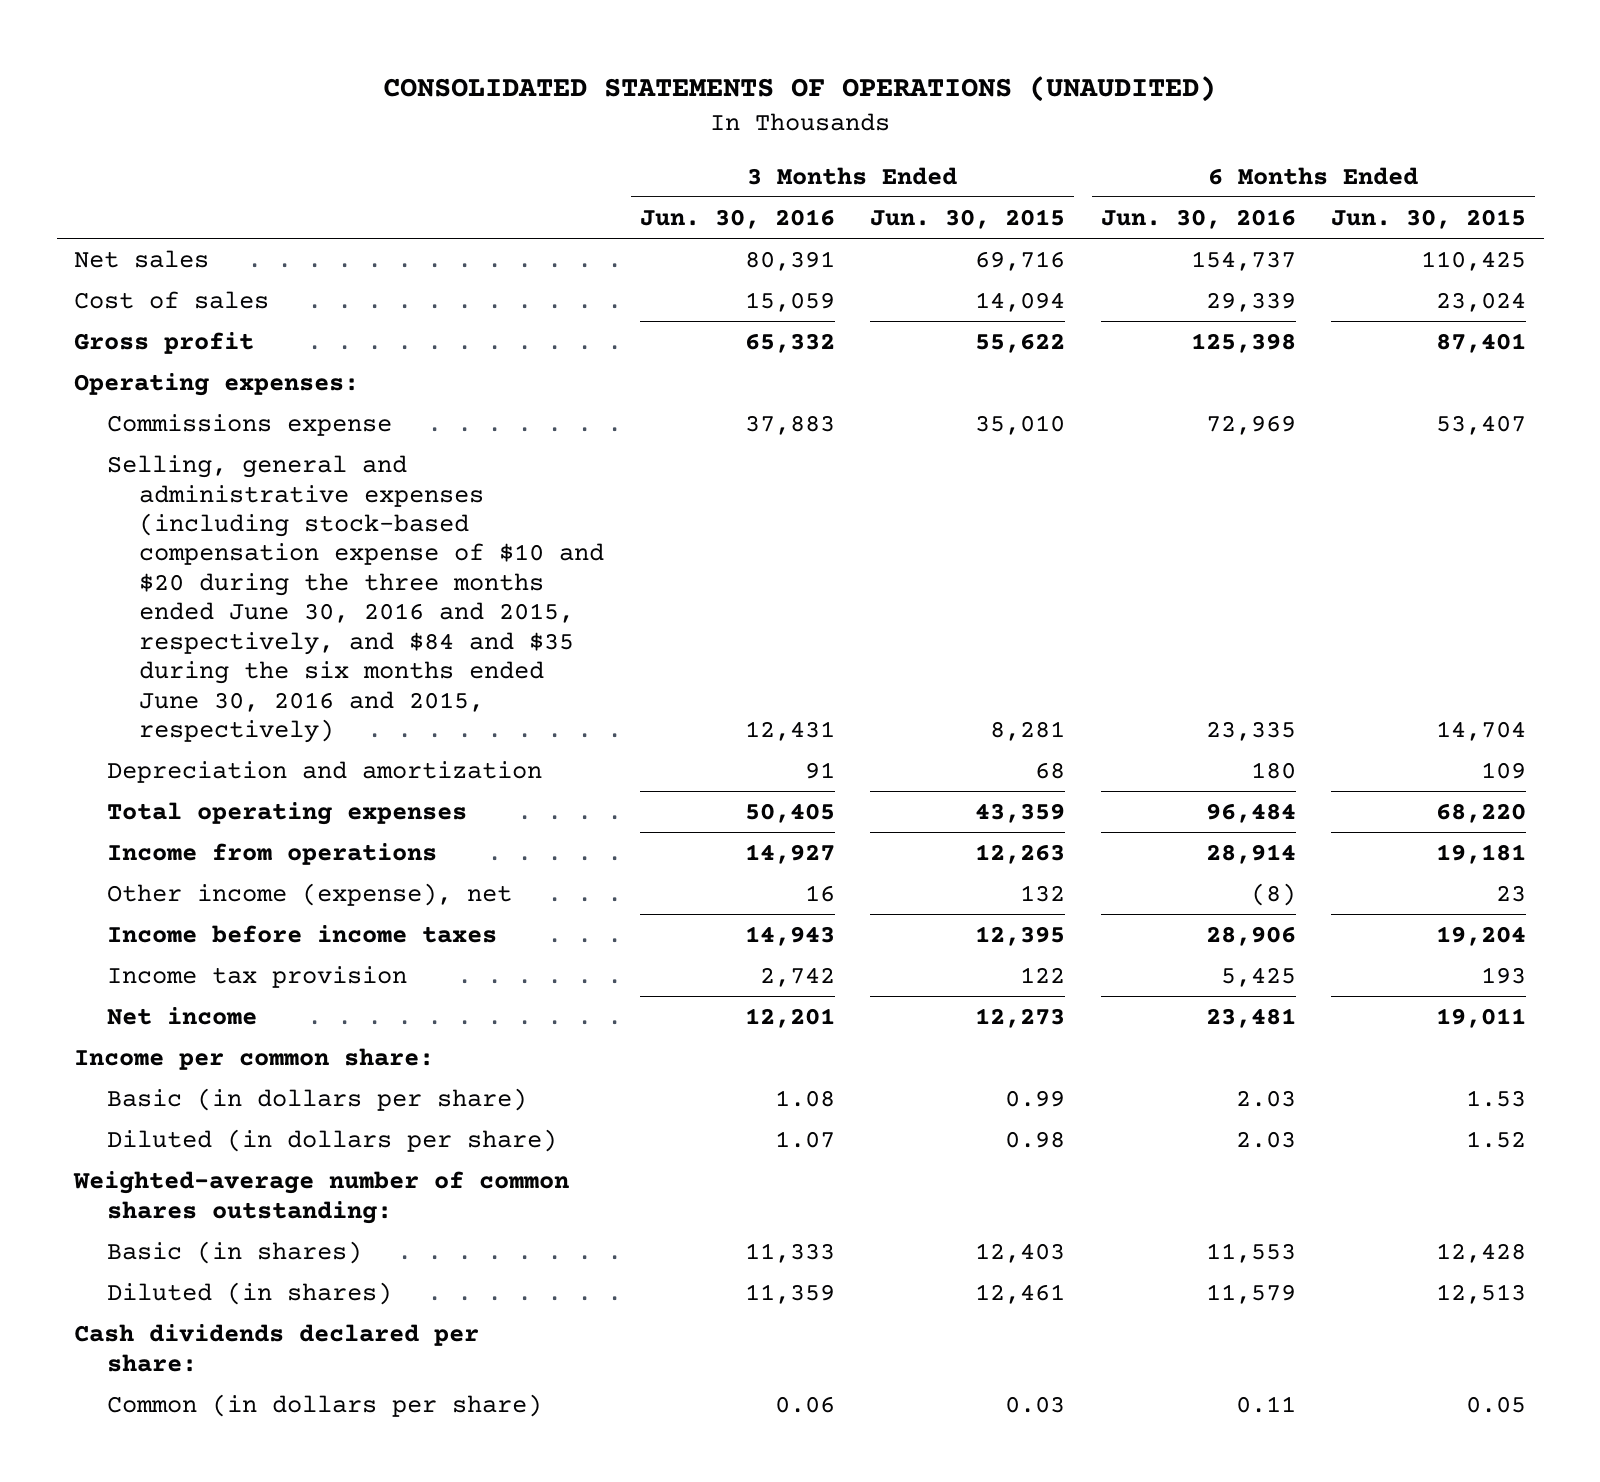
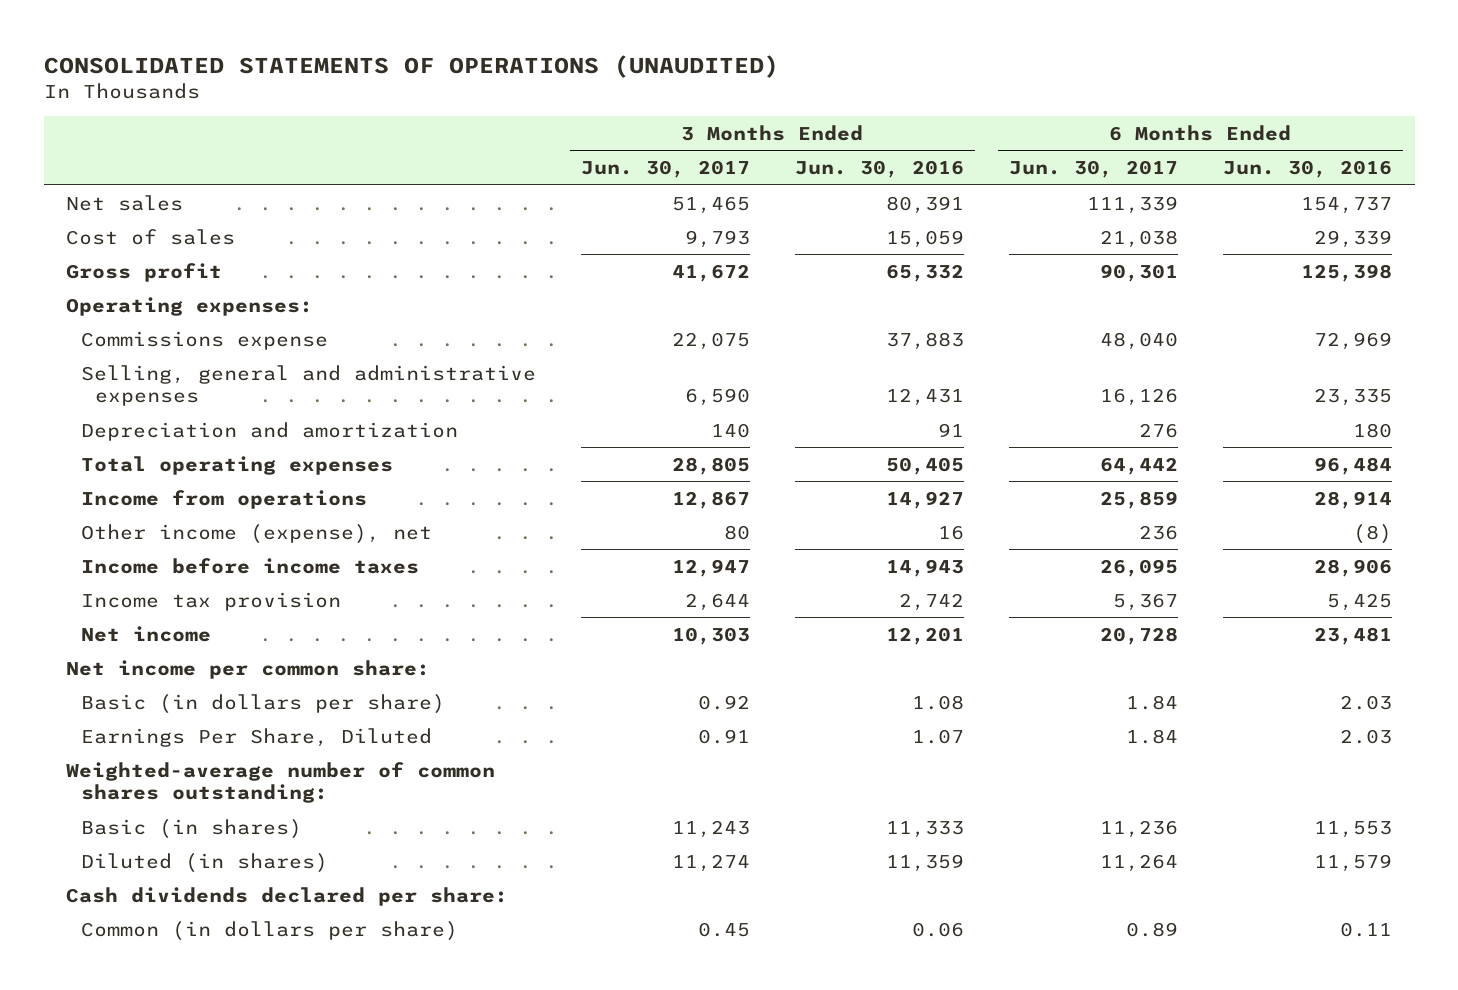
[870,208,1066,229] Jun. 30, 2015 -> none
[1330,208,1526,229] Jun. 30, 2015 -> none
none -> [580,160,750,179] Jun. 30, 2017
none -> [1008,160,1178,179] Jun. 30, 2017
[106,455,605,744] Selling, general and administrative expenses (including stock-based compensation expense of $10 and $20 during the three months ended June 30, 2016 and 2015, respectively, and $84 and $35 during the six months ended June 30, 2016 and 2015, respectively) -> [80,364,536,407] Selling, general and administrative expenses
[74,1048,435,1071] Income per common share: -> [66,659,431,679] Net income per common share:
[106,1129,557,1153] Diluted (in dollars per share) -> [80,727,432,747] Earnings Per Share, Diluted

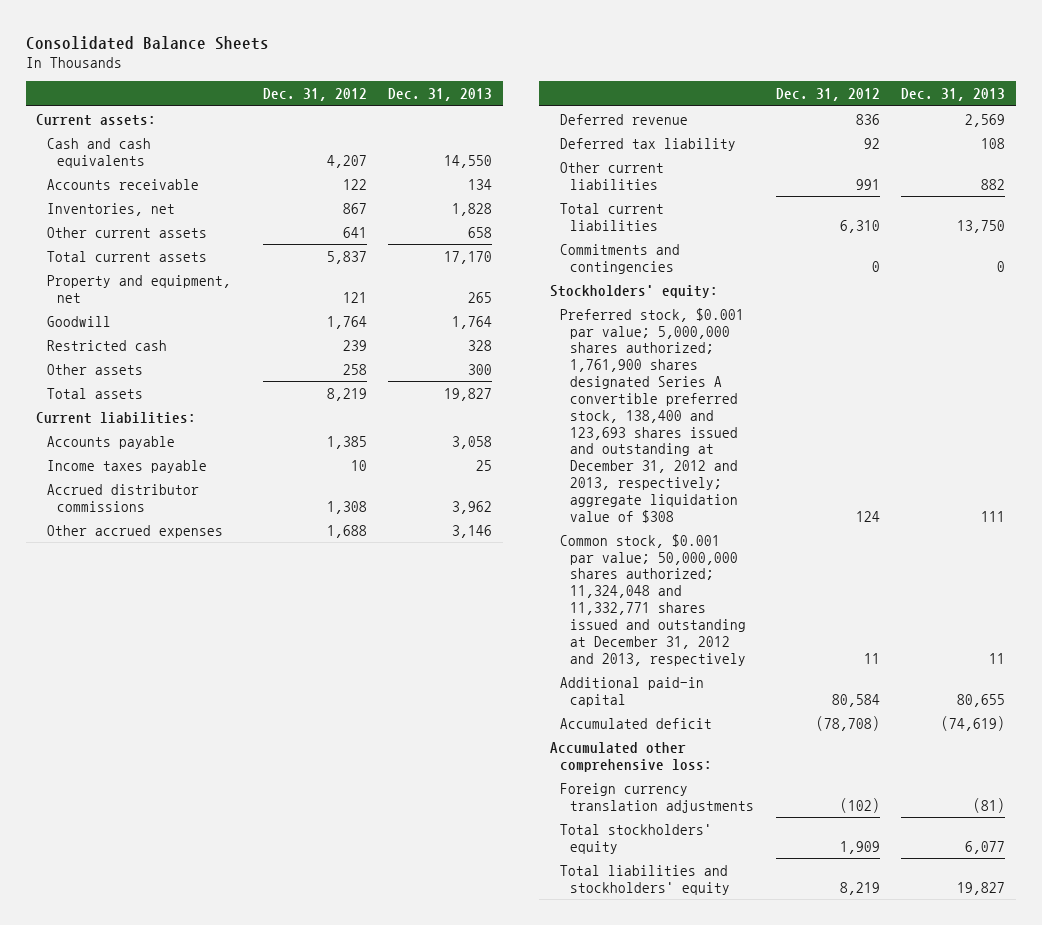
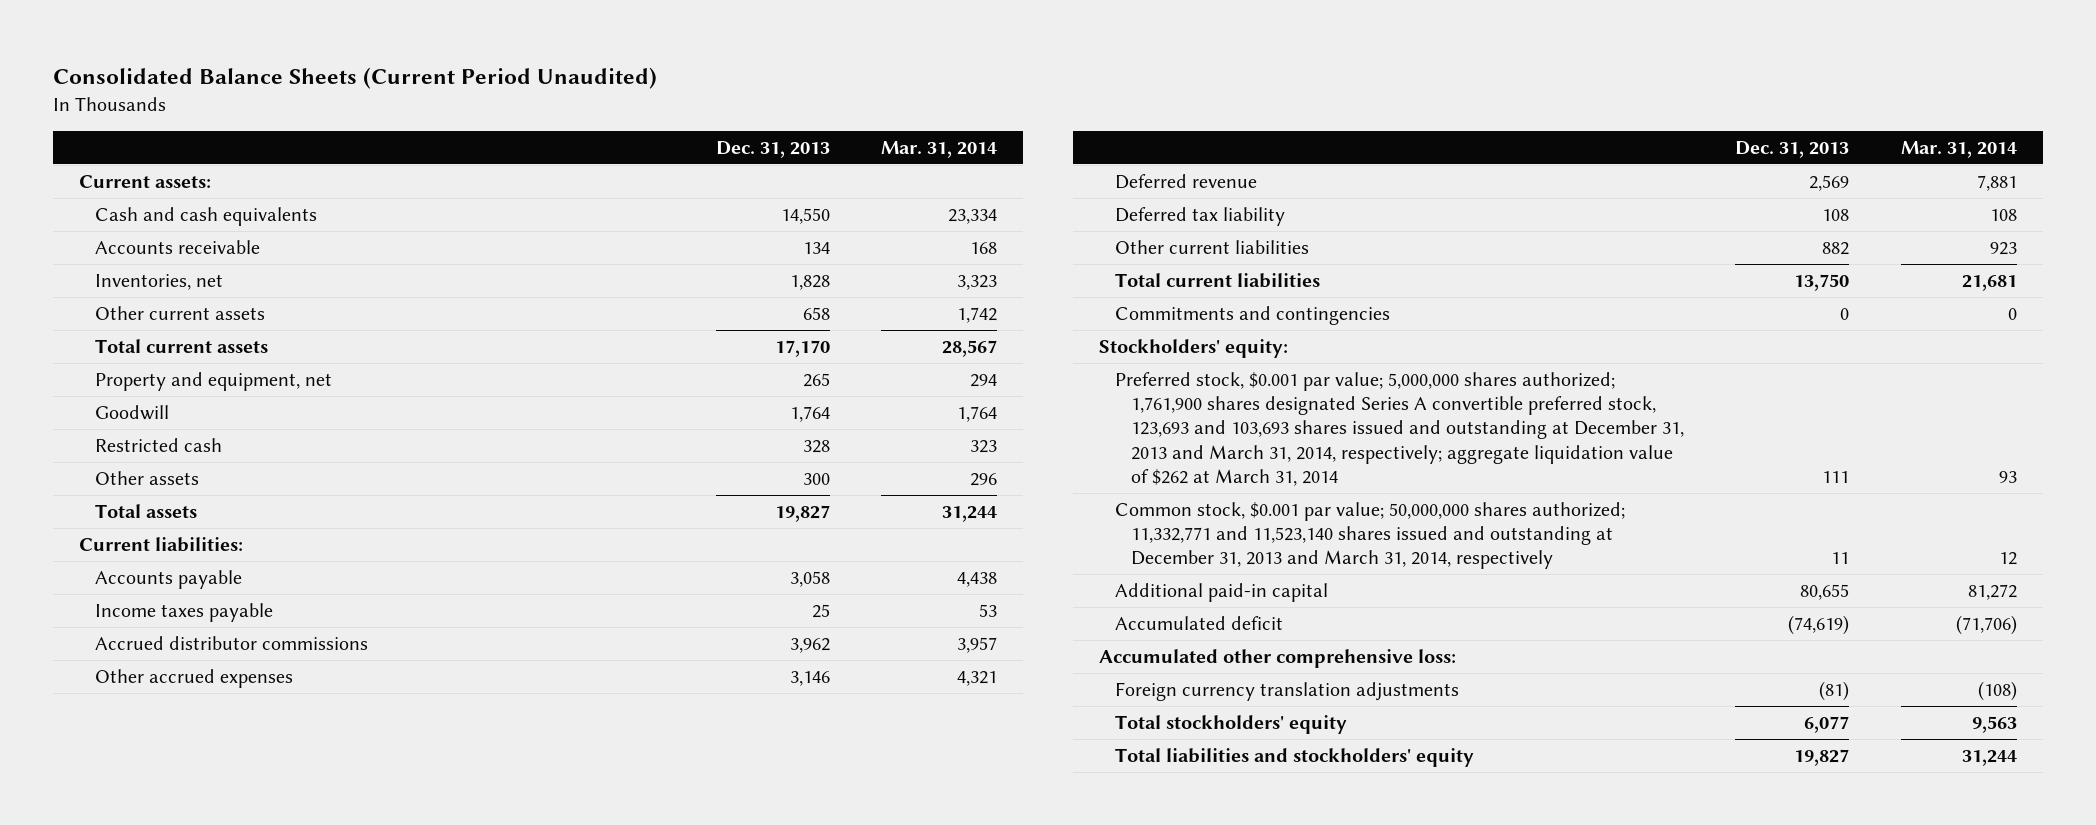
[25,35,269,50] Consolidated Balance Sheets -> [53,67,658,90] Consolidated Balance Sheets (Current Period Unaudited)
[262,88,367,102] Dec. 31, 2012 -> none
none -> [881,141,998,159] Mar. 31, 2014
[559,307,744,523] Preferred stock, $0.001 par value; 5,000,000 shares authorized; 1,761,900 shares designated Series A convertible preferred stock, 138,400 and 123,693 shares issued and outstanding at December 31, 2012 and 2013, respectively; aggregate liquidation value of $308 -> [1114,371,1684,486] Preferred stock, $0.001 par value; 5,000,000 shares authorized; 1,761,900 shares designated Series A convertible preferred stock, 123,693 and 103,693 shares issued and outstanding at December 31, 2013 and March 31, 2014, respectively; aggregate liquidation value of $262 at March 31, 2014
[559,533,747,666] Common stock, $0.001 par value; 50,000,000 shares authorized; 11,324,048 and 11,332,771 shares issued and outstanding at December 31, 2012 and 2013, respectively -> [1114,501,1625,570] Common stock, $0.001 par value; 50,000,000 shares authorized; 11,332,771 and 11,523,140 shares issued and outstanding at December 31, 2013 and March 31, 2014, respectively

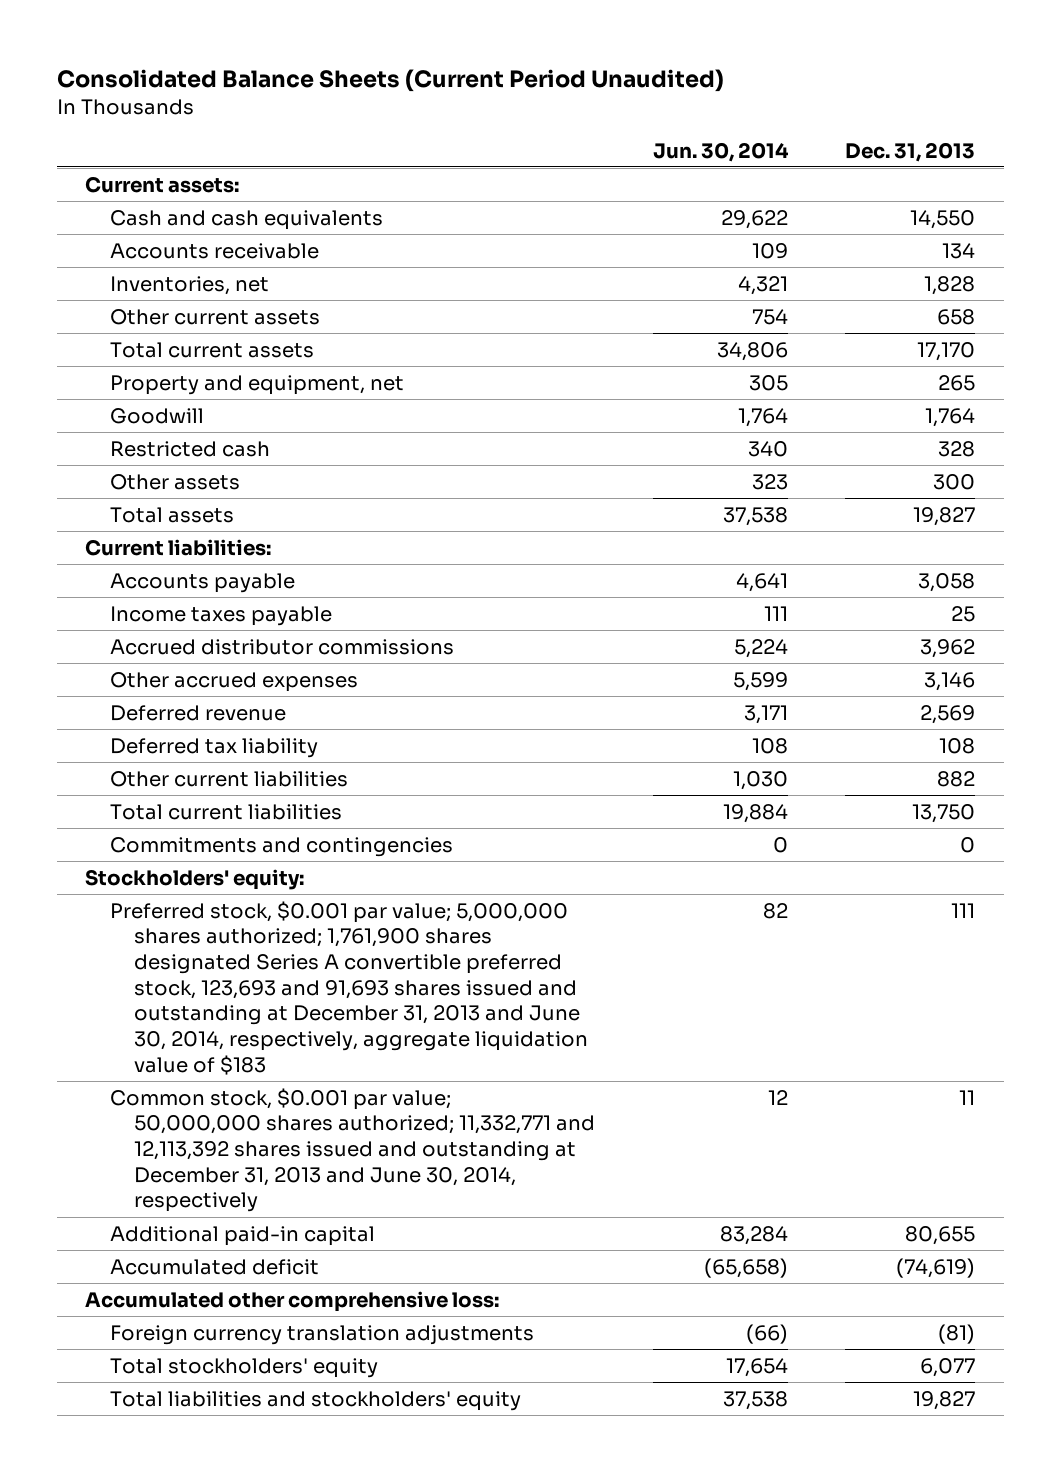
[881,141,998,159] Mar. 31, 2014 -> none
none -> [652,141,789,162] Jun. 30, 2014
[1114,371,1684,486] Preferred stock, $0.001 par value; 5,000,000 shares authorized; 1,761,900 shares designated Series A convertible preferred stock, 123,693 and 103,693 shares issued and outstanding at December 31, 2013 and March 31, 2014, respectively; aggregate liquidation value of $262 at March 31, 2014 -> [109,900,589,1075] Preferred stock, $0.001 par value; 5,000,000 shares authorized; 1,761,900 shares designated Series A convertible preferred stock, 123,693 and 91,693 shares issued and outstanding at December 31, 2013 and June 30, 2014, respectively, aggregate liquidation value of $183
[1114,501,1625,570] Common stock, $0.001 par value; 50,000,000 shares authorized; 11,332,771 and 11,523,140 shares issued and outstanding at December 31, 2013 and March 31, 2014, respectively -> [109,1087,596,1213] Common stock, $0.001 par value; 50,000,000 shares authorized; 11,332,771 and 12,113,392 shares issued and outstanding at December 31, 2013 and June 30, 2014, respectively

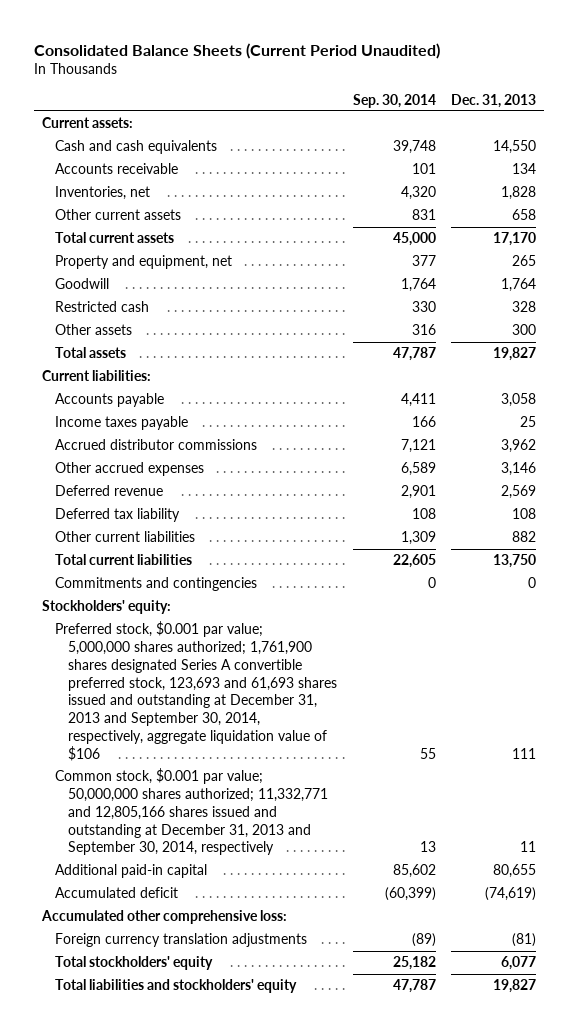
[652,141,789,162] Jun. 30, 2014 -> none
none -> [352,93,436,108] Sep. 30, 2014
[109,900,589,1075] Preferred stock, $0.001 par value; 5,000,000 shares authorized; 1,761,900 shares designated Series A convertible preferred stock, 123,693 and 91,693 shares issued and outstanding at December 31, 2013 and June 30, 2014, respectively, aggregate liquidation value of $183 -> [54,621,338,761] Preferred stock, $0.001 par value; 5,000,000 shares authorized; 1,761,900 shares designated Series A convertible preferred stock, 123,693 and 61,693 shares issued and outstanding at December 31, 2013 and September 30, 2014, respectively, aggregate liquidation value of $106
[109,1087,596,1213] Common stock, $0.001 par value; 50,000,000 shares authorized; 11,332,771 and 12,113,392 shares issued and outstanding at December 31, 2013 and June 30, 2014, respectively -> [54,768,329,856] Common stock, $0.001 par value; 50,000,000 shares authorized; 11,332,771 and 12,805,166 shares issued and outstanding at December 31, 2013 and September 30, 2014, respectively

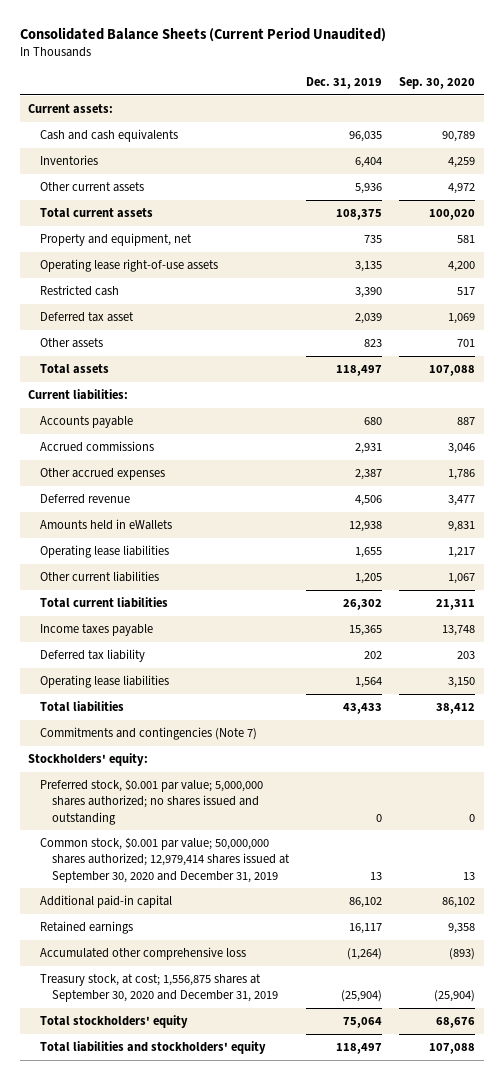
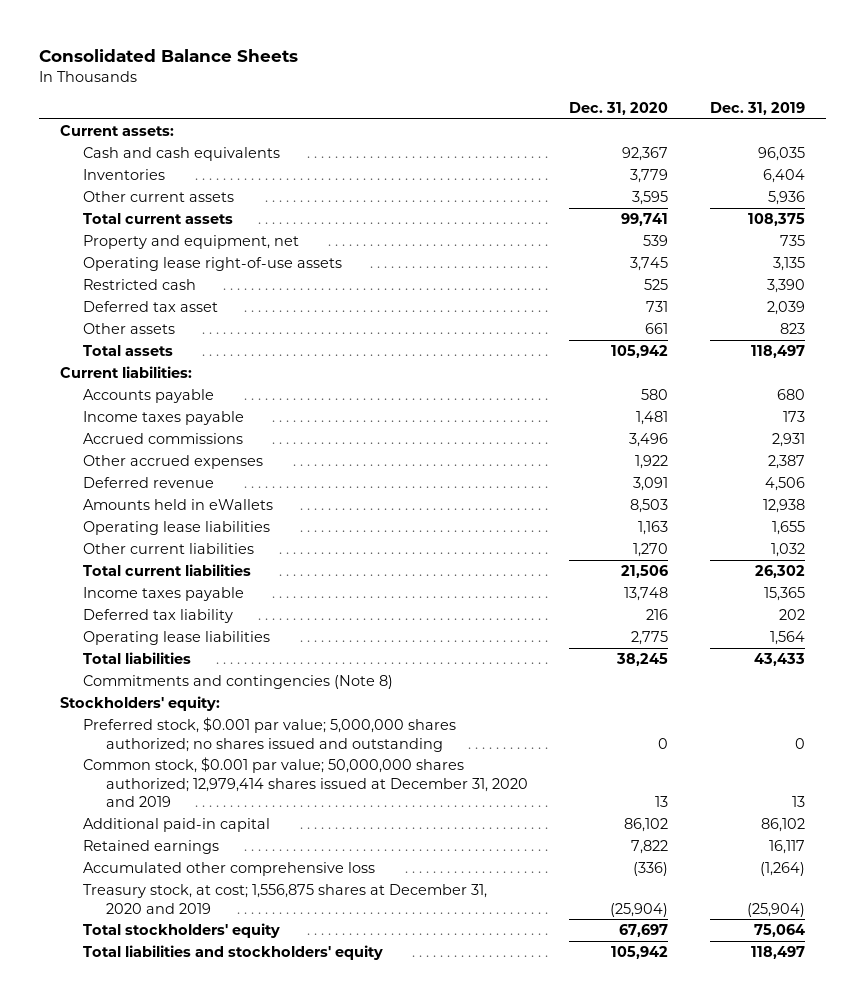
[19,27,386,43] Consolidated Balance Sheets (Current Period Unaudited) -> [39,48,299,62] Consolidated Balance Sheets
[399,76,476,89] Sep. 30, 2020 -> none
none -> [569,101,669,115] Dec. 31, 2020
none -> [82,411,244,426] Income taxes payable
[355,573,383,585] 1,205 -> [770,543,805,558] 1,032
[40,727,258,741] Commitments and contingencies (Note 7) -> [82,675,393,690] Commitments and contingencies (Note 8)
[40,837,290,883] Common stock, $0.001 par value; 50,000,000 shares authorized; 12,979,414 shares issued at September 30, 2020 and December 31, 2019 -> [82,757,528,808] Common stock, $0.001 par value; 50,000,000 shares authorized; 12,979,414 shares issued at December 31, 2020 and 2019
[40,974,278,1003] Treasury stock, at cost; 1,556,875 shares at September 30, 2020 and December 31, 2019 -> [82,884,487,914] Treasury stock, at cost; 1,556,875 shares at December 31, 2020 and 2019

